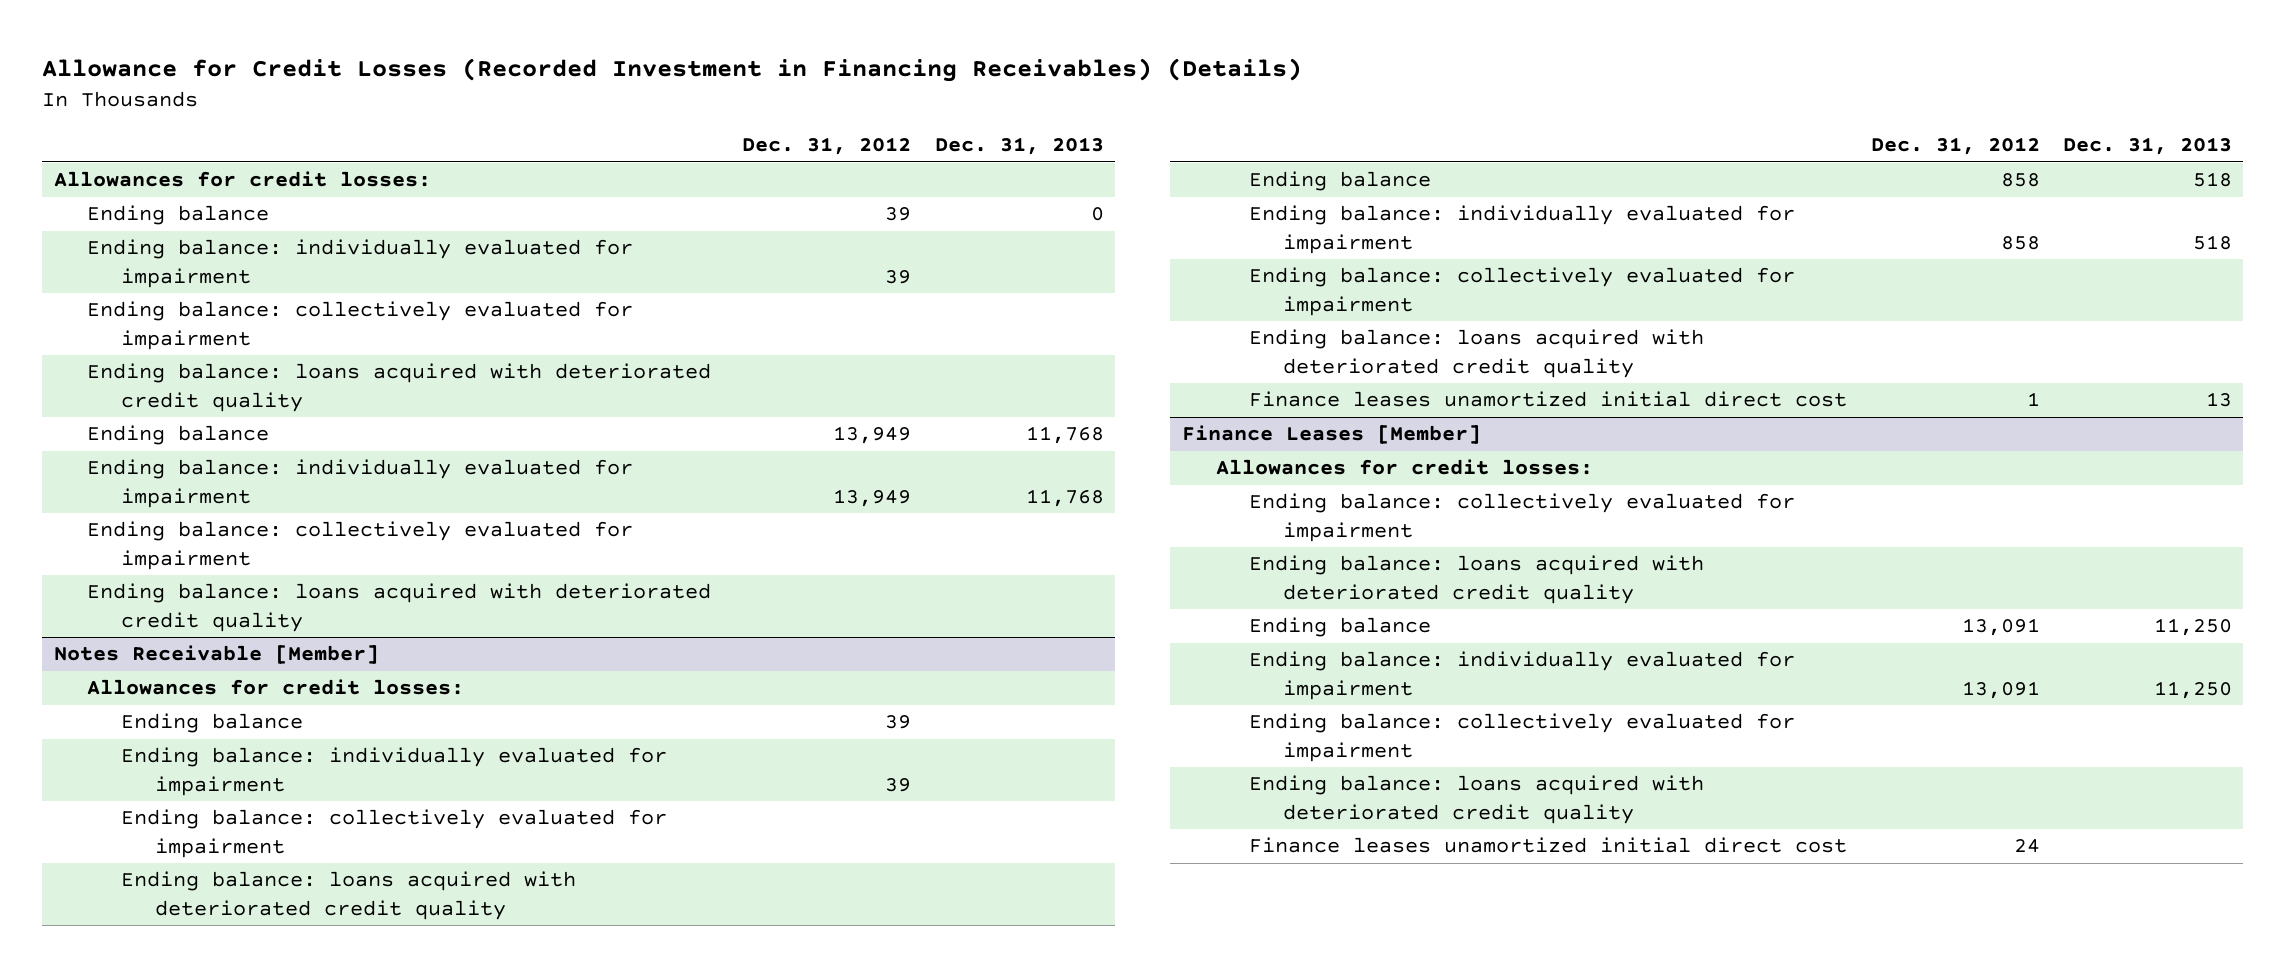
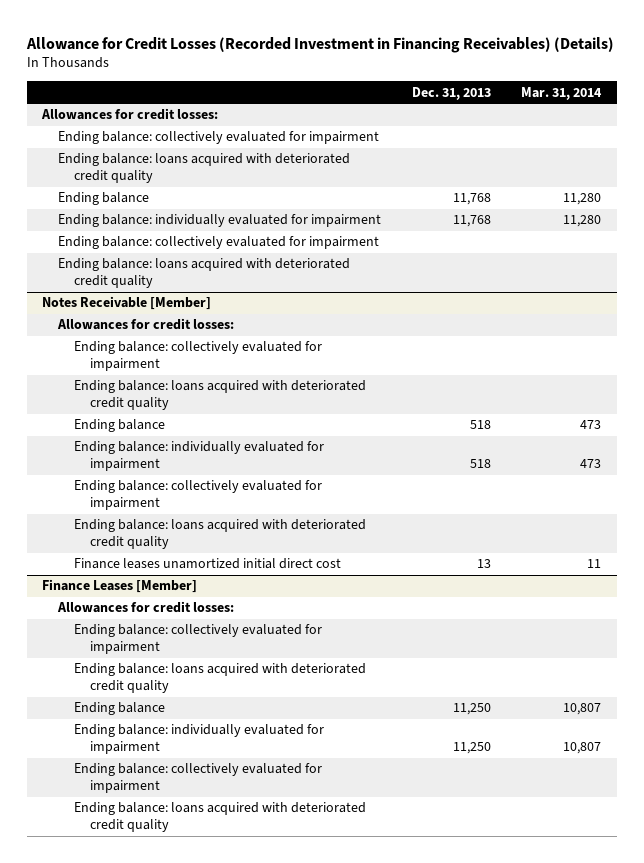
[742,137,912,156] Dec. 31, 2012 -> none
none -> [521,86,603,100] Mar. 31, 2014
[87,205,270,226] Ending balance -> none
[87,239,634,288] Ending balance: individually evaluated for impairment -> none
[121,713,304,734] Ending balance -> none
[121,747,668,796] Ending balance: individually evaluated for impairment -> none
[1249,837,1848,854] Finance leases unamortized initial direct cost -> none

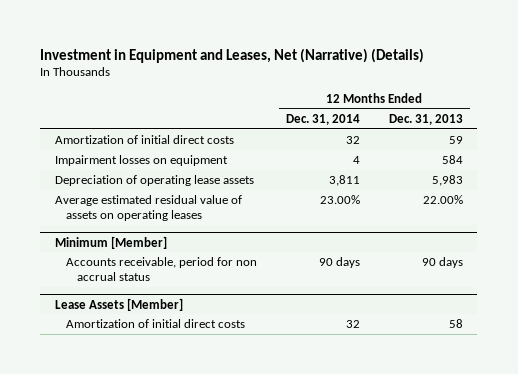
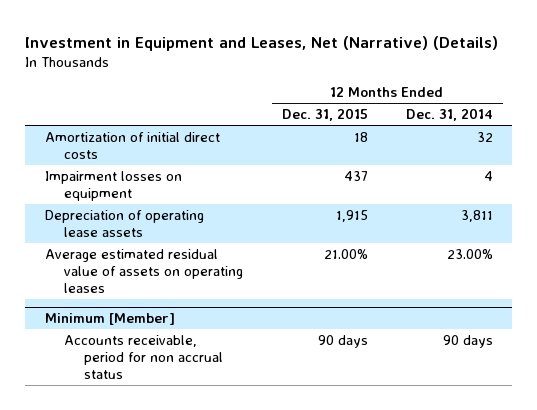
[388,113,463,125] Dec. 31, 2013 -> none
none -> [281,108,368,122] Dec. 31, 2015
[54,297,183,311] Lease Assets [Member] -> none
[65,318,245,328] Amortization of initial direct costs -> none

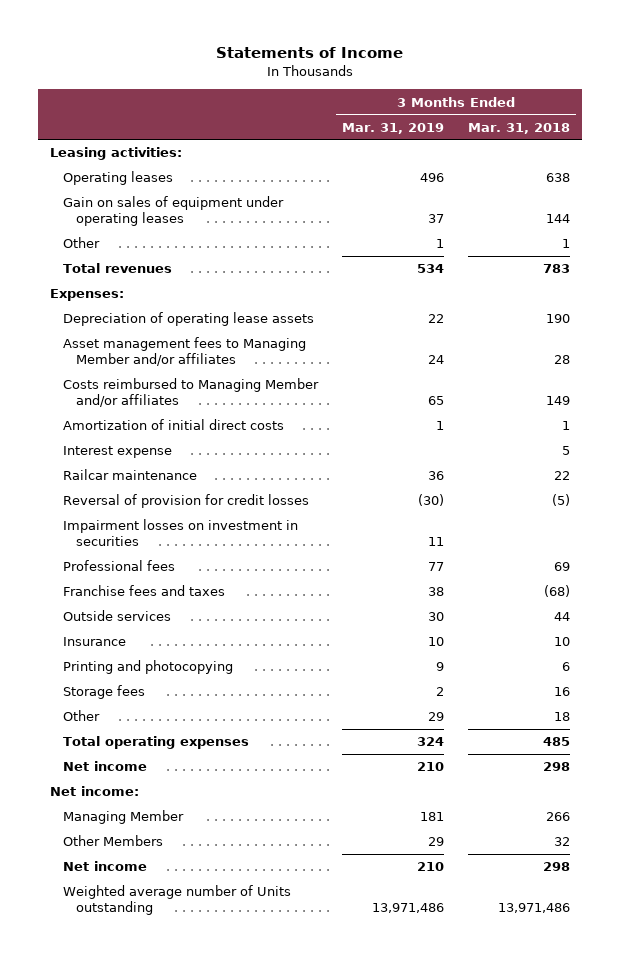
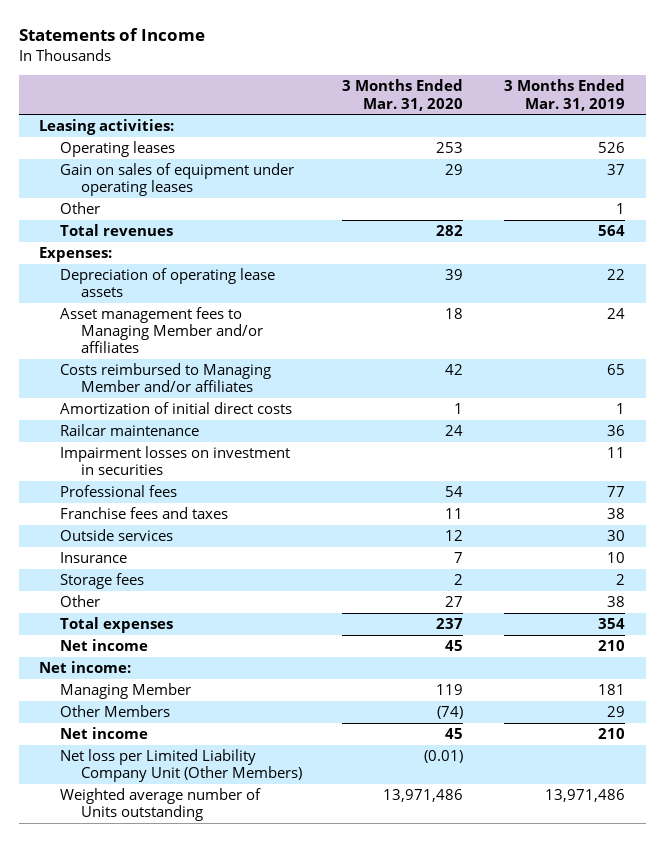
[468,122,571,134] Mar. 31, 2018 -> none
none -> [342,79,464,111] 3 Months Ended Mar. 31, 2020
[419,173,444,183] 496 -> [598,142,626,154] 526
[416,264,444,274] 534 -> [598,225,626,237] 564
[62,446,172,459] Interest expense -> none
[62,494,309,509] Reversal of provision for credit losses -> none
[62,660,233,675] Printing and photocopying -> none
[427,712,444,722] 29 -> [607,596,626,608] 38
[62,736,249,750] Total operating expenses -> [59,617,173,634] Total expenses
[416,737,444,747] 324 -> [598,618,626,630] 354
none -> [59,749,302,783] Net loss per Limited Liability Company Unit (Other Members)

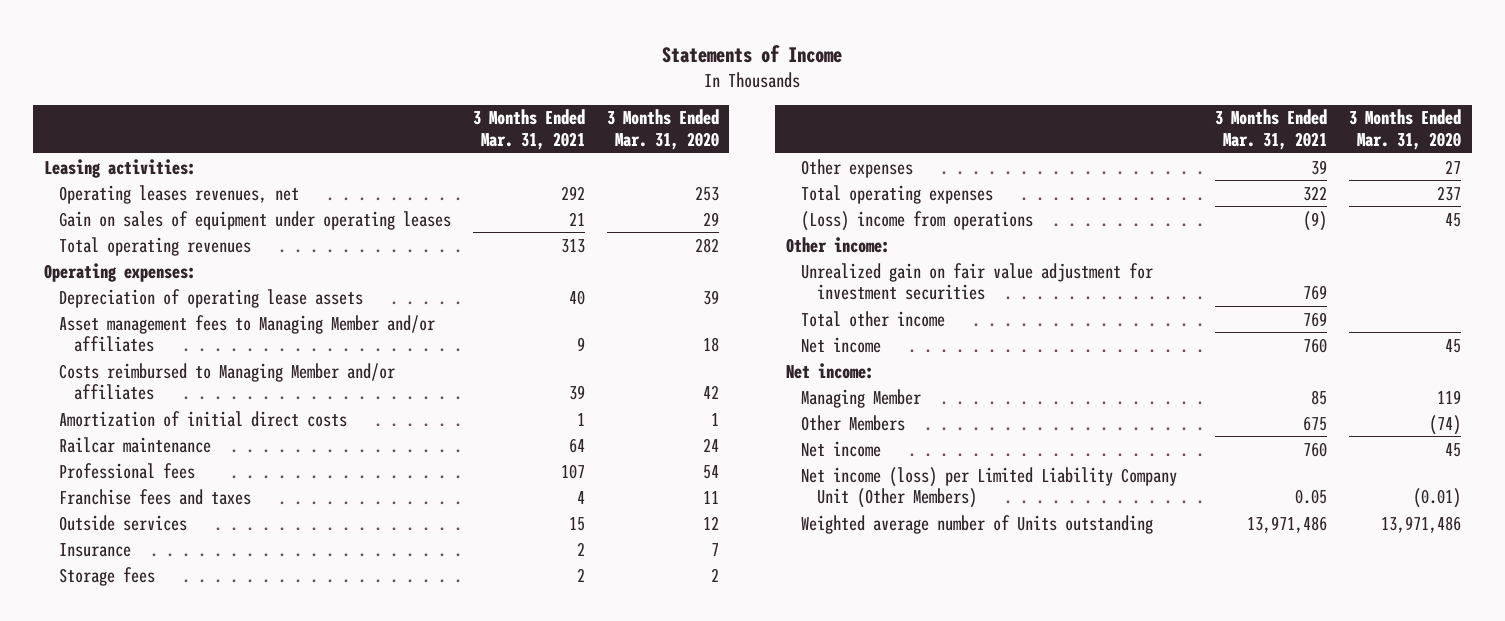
[504,79,626,111] 3 Months Ended Mar. 31, 2019 -> none
none -> [472,109,585,150] 3 Months Ended Mar. 31, 2021
[59,141,175,158] Operating leases -> [59,184,300,204] Operating leases revenues, net
[59,202,100,215] Other -> none
[59,224,173,237] Total revenues -> [59,236,252,256] Total operating revenues
[39,247,113,263] Expenses: -> [43,262,196,282] Operating expenses:
[59,446,290,476] Impairment losses on investment in securities -> none
[59,595,100,608] Other -> [801,158,914,178] Other expenses
[59,617,173,634] Total expenses -> [801,184,994,204] Total operating expenses
none -> [801,210,1034,231] (Loss) income from operations
none -> [786,236,891,253] Other income:
none -> [801,262,1154,301] Unrealized gain on fair value adjustment for investment securities
none -> [801,310,946,327] Total other income
[59,749,302,783] Net loss per Limited Liability Company Unit (Other Members) -> [801,466,1178,509] Net income (loss) per Limited Liability Company Unit (Other Members)

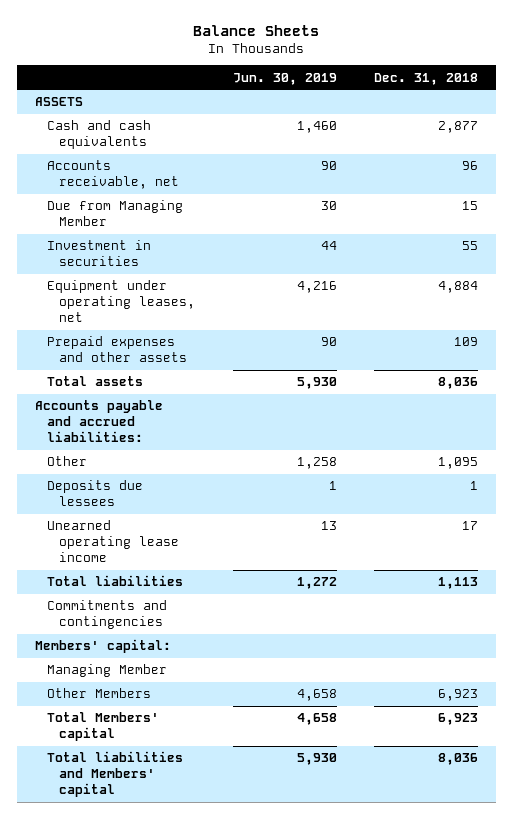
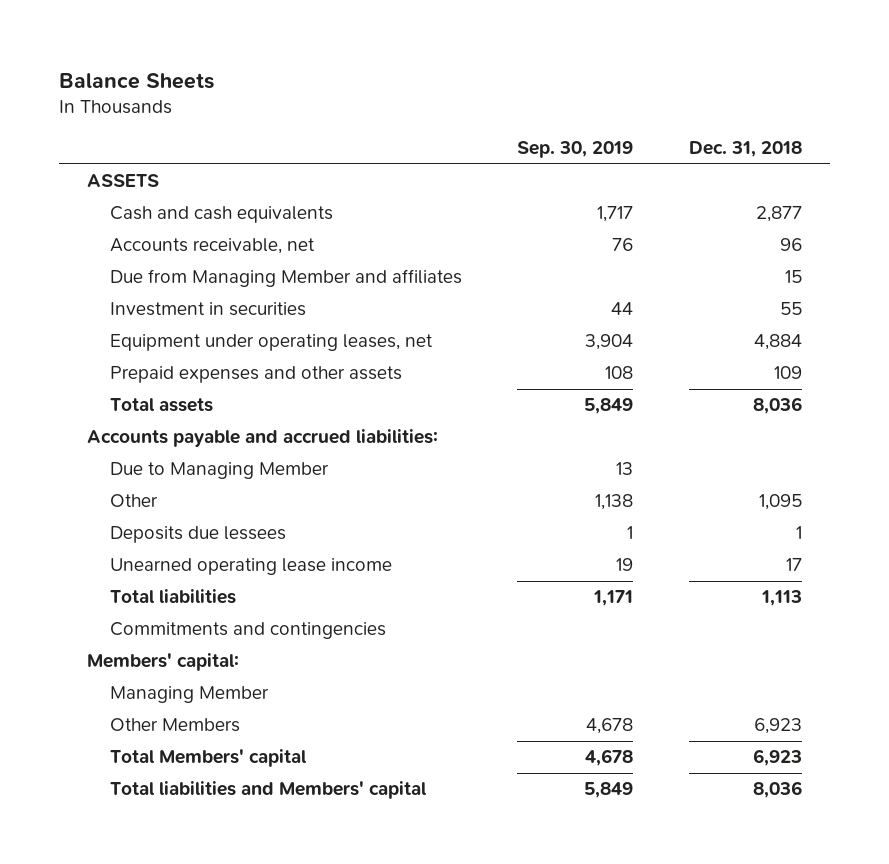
[232,72,337,85] Jun. 30, 2019 -> none
none -> [517,141,634,159] Sep. 30, 2019
[47,200,184,227] Due from Managing Member -> [109,269,462,288] Due from Managing Member and affiliates
none -> [109,462,329,480] Due to Managing Member

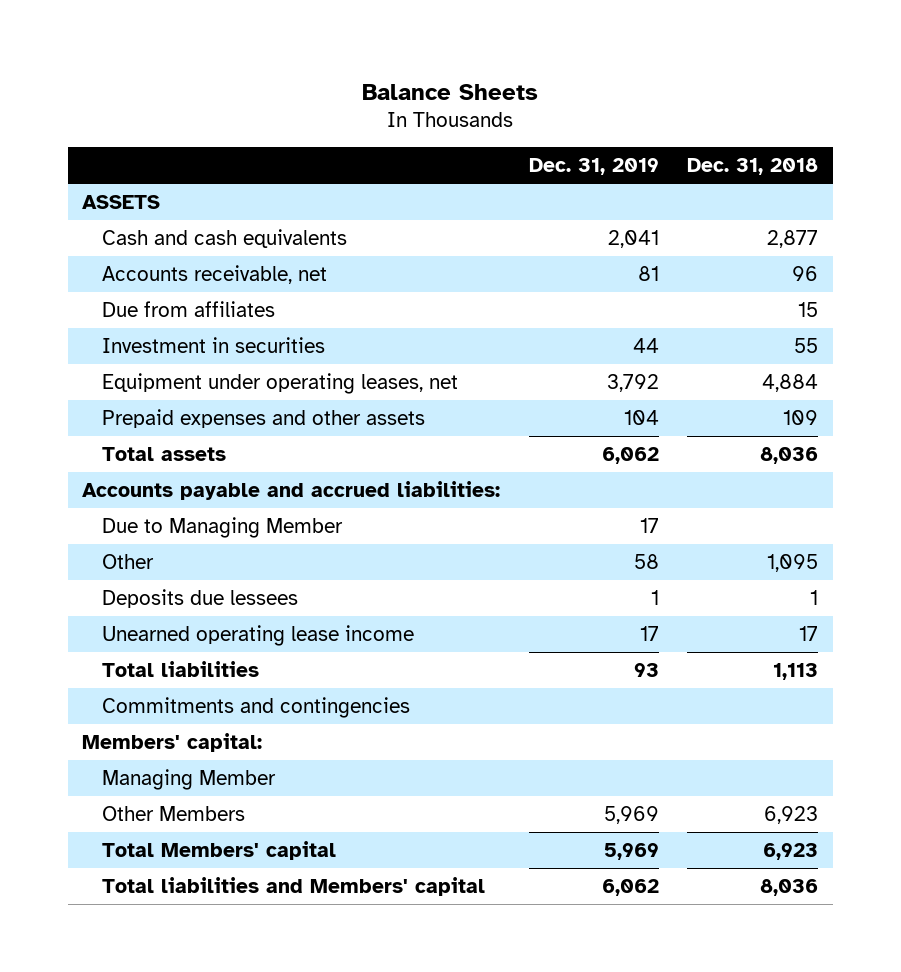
[517,141,634,159] Sep. 30, 2019 -> none
none -> [528,158,659,176] Dec. 31, 2019
[109,269,462,288] Due from Managing Member and affiliates -> [102,300,276,317] Due from affiliates

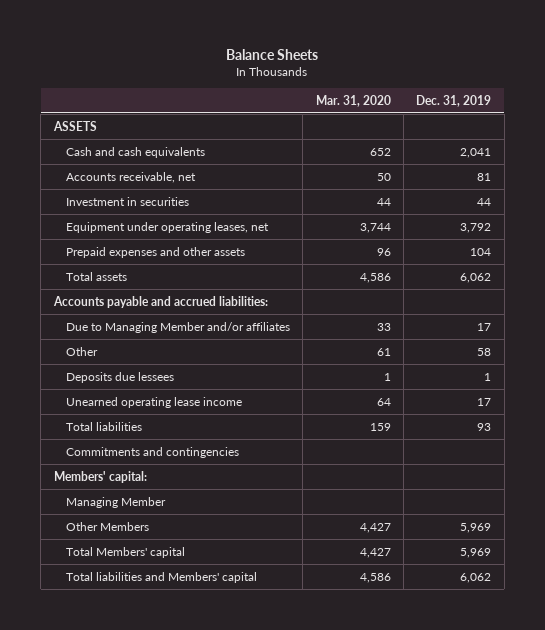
[687,158,819,176] Dec. 31, 2018 -> none
none -> [315,94,391,107] Mar. 31, 2020
[102,300,276,317] Due from affiliates -> none
[102,516,344,538] Due to Managing Member -> [65,321,290,333] Due to Managing Member and/or affiliates

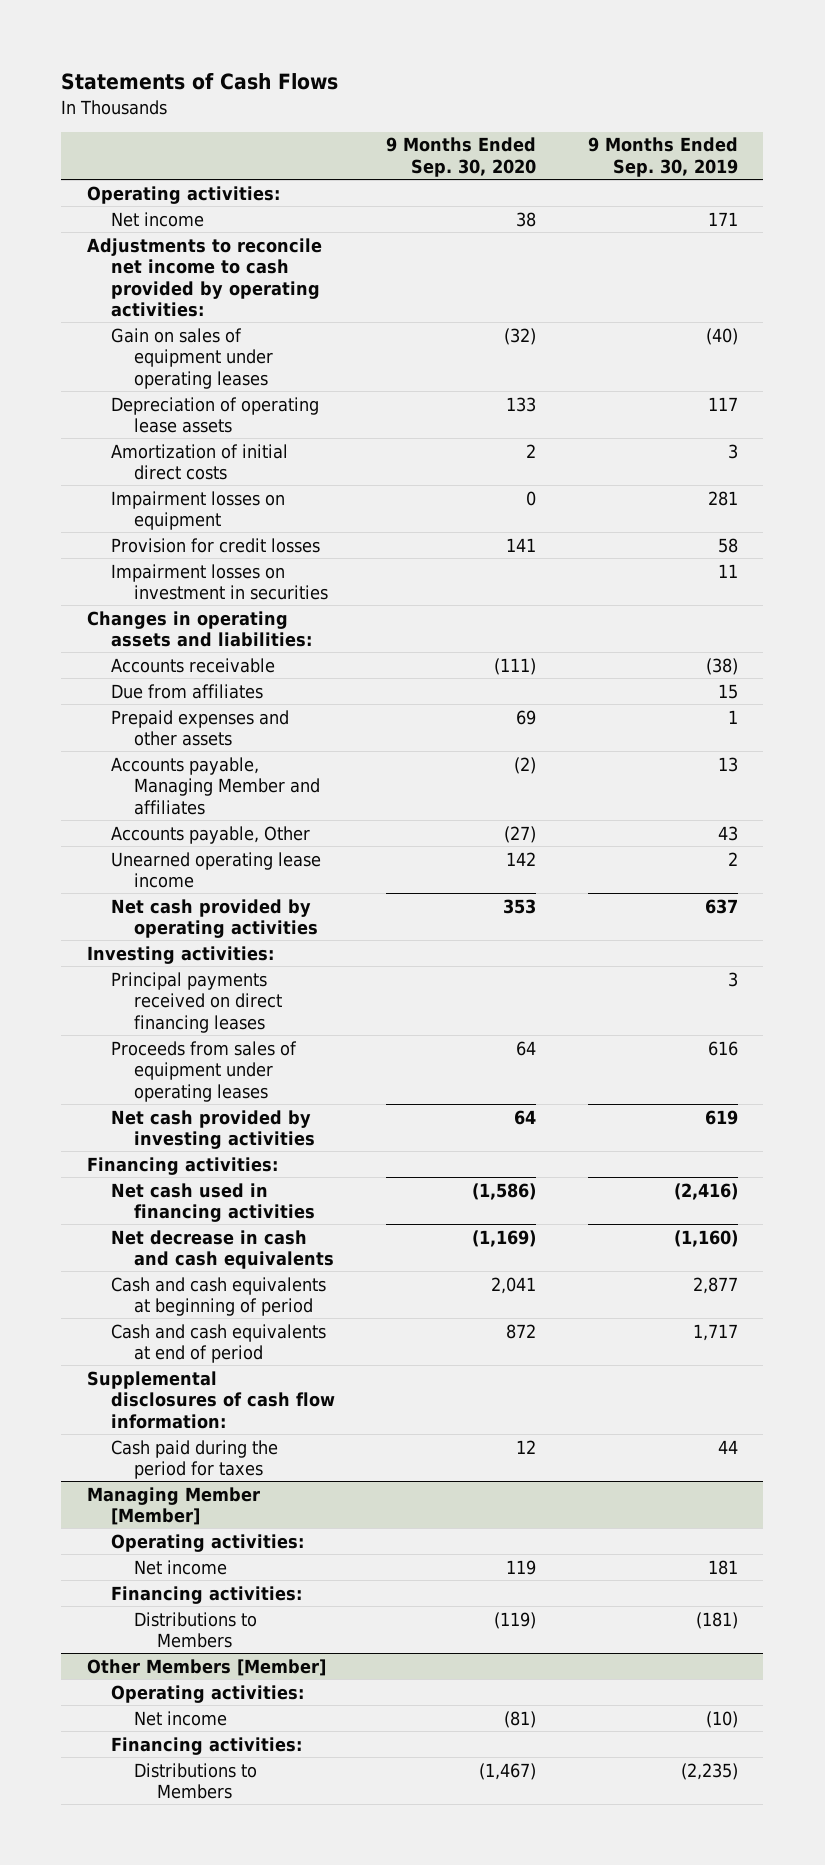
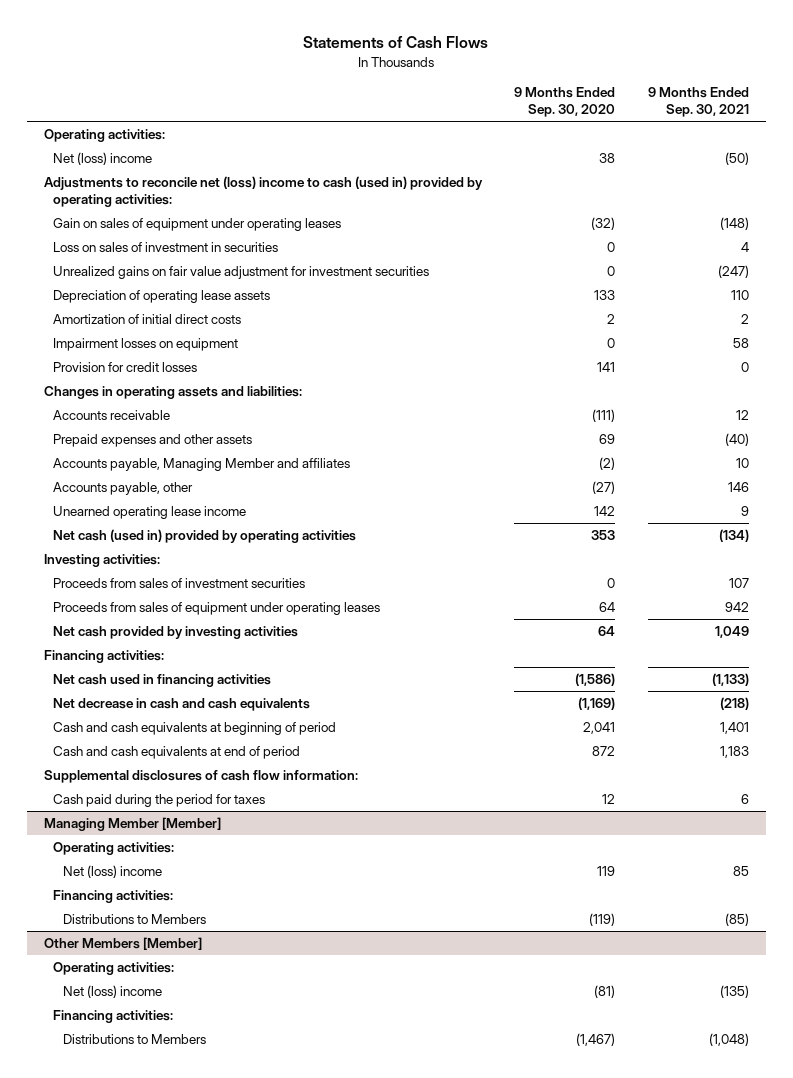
[587,137,738,177] 9 Months Ended Sep. 30, 2019 -> none
none -> [648,87,750,118] 9 Months Ended Sep. 30, 2021
[110,211,204,227] Net income -> [53,151,153,165] Net (loss) income
[87,237,323,318] Adjustments to reconcile net income to cash provided by operating activities: -> [43,175,483,207] Adjustments to reconcile net (loss) income to cash (used in) provided by operating activities:
none -> [53,241,279,252] Loss on sales of investment in securities
none -> [53,265,430,279] Unrealized gains on fair value adjustment for investment securities
[110,563,328,601] Impairment losses on investment in securities -> none
[110,683,263,699] Due from affiliates -> none
[110,825,310,844] Accounts payable, Other -> [53,481,194,495] Accounts payable, other
[110,898,318,939] Net cash provided by operating activities -> [53,528,357,543] Net cash (used in) provided by operating activities
[110,971,282,1033] Principal payments received on direct financing leases -> none
none -> [53,577,306,588] Proceeds from sales of investment securities
[133,1559,227,1575] Net income -> [62,864,162,878] Net (loss) income
[133,1710,227,1726] Net income -> [62,984,162,998] Net (loss) income

